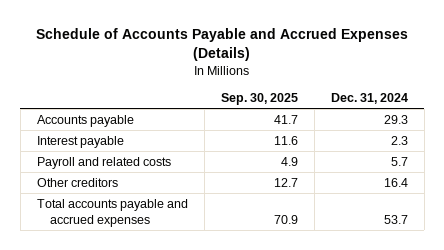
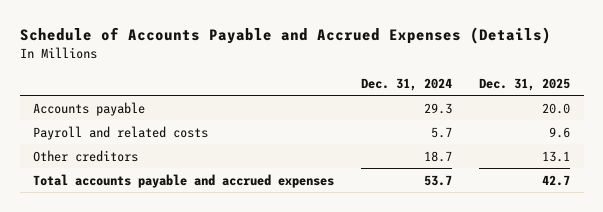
[220,93,298,106] Sep. 30, 2025 -> none
none -> [479,77,571,91] Dec. 31, 2025
[36,135,124,148] Interest payable -> none
[383,177,408,187] 16.4 -> [424,150,453,162] 18.7

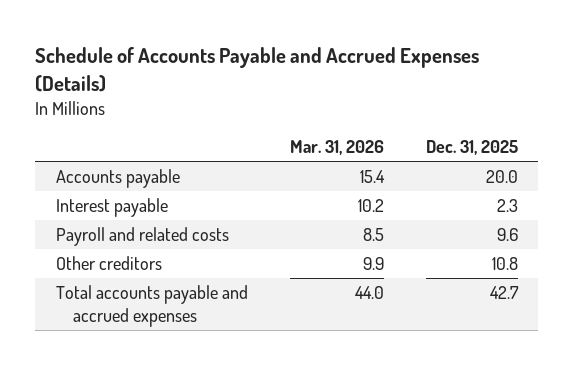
[361,77,453,91] Dec. 31, 2024 -> none
none -> [289,140,384,156] Mar. 31, 2026
none -> [56,197,169,217] Interest payable
[542,150,571,162] 13.1 -> [491,256,518,270] 10.8

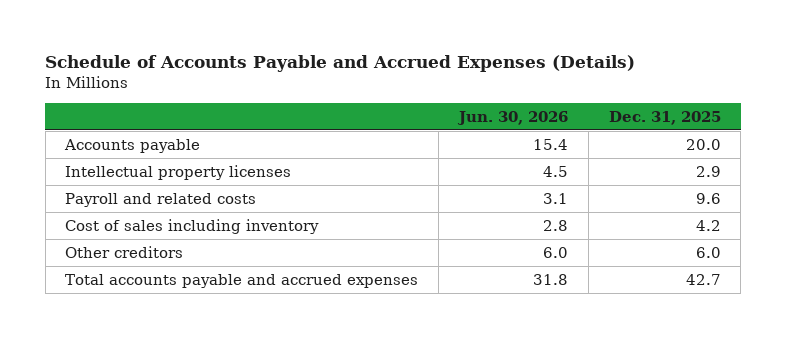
[289,140,384,156] Mar. 31, 2026 -> none
none -> [456,110,568,125] Jun. 30, 2026
[56,197,169,217] Interest payable -> none
none -> [65,164,292,180] Intellectual property licenses
none -> [65,218,320,234] Cost of sales including inventory
[491,256,518,270] 10.8 -> [695,246,721,258] 6.0

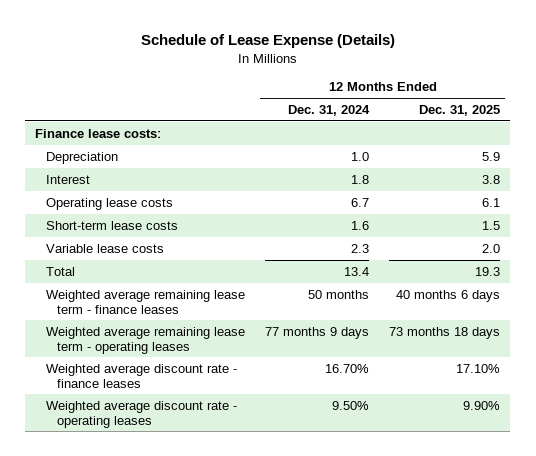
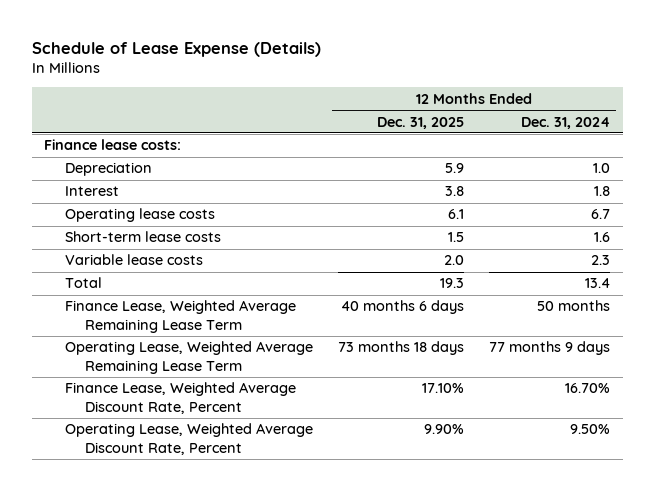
[46,289,246,314] Weighted average remaining lease term - finance leases -> [64,300,296,333] Finance Lease, Weighted Average Remaining Lease Term
[46,326,246,354] Weighted average remaining lease term - operating leases -> [64,341,313,374] Operating Lease, Weighted Average Remaining Lease Term
[46,363,238,388] Weighted average discount rate - finance leases -> [64,382,296,414] Finance Lease, Weighted Average Discount Rate, Percent
[46,400,238,428] Weighted average discount rate - operating leases -> [64,423,313,455] Operating Lease, Weighted Average Discount Rate, Percent

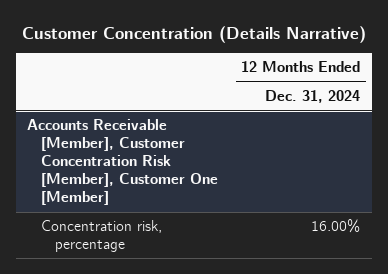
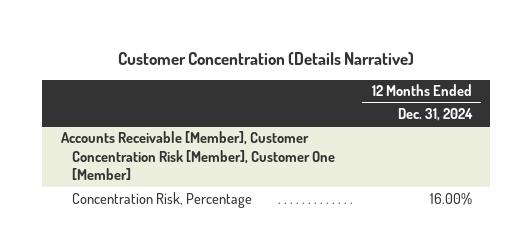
[41,220,163,253] Concentration risk, percentage -> [71,191,252,208] Concentration Risk, Percentage

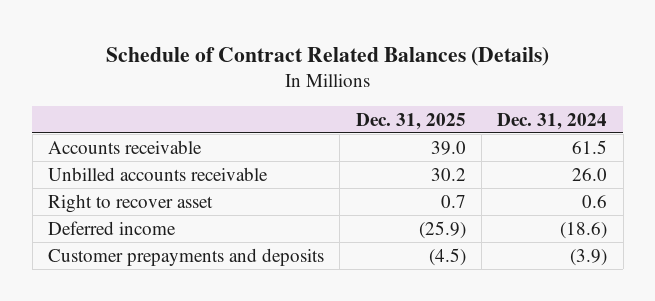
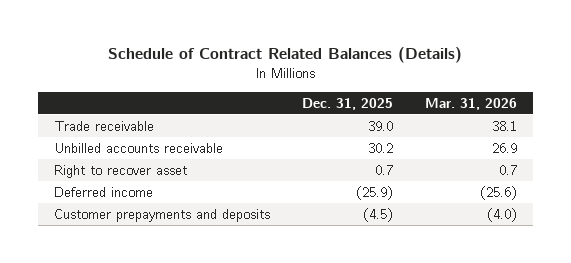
[497,112,608,130] Dec. 31, 2024 -> none
none -> [425,97,518,110] Mar. 31, 2026
[48,139,203,154] Accounts receivable -> [53,120,154,131] Trade receivable

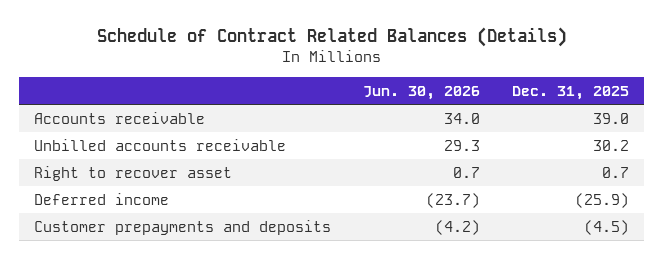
[425,97,518,110] Mar. 31, 2026 -> none
none -> [363,85,481,100] Jun. 30, 2026
[53,120,154,131] Trade receivable -> [34,111,206,124] Accounts receivable

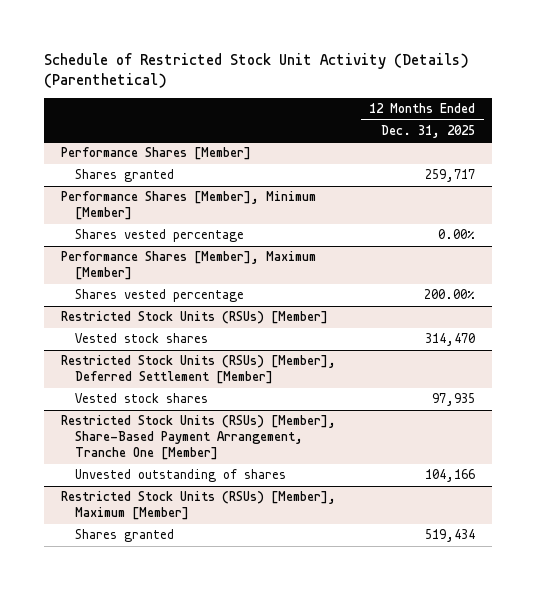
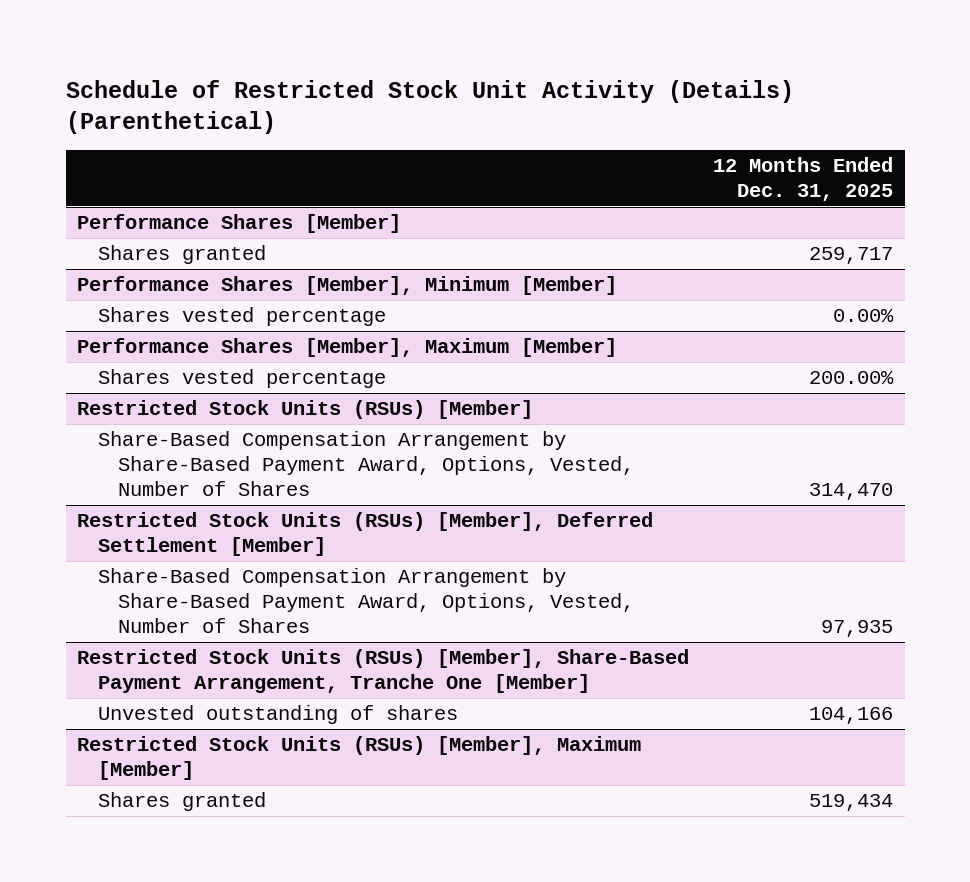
[75,333,209,344] Vested stock shares -> [97,431,634,497] Share-Based Compensation Arrangement by Share-Based Payment Award, Options, Vested, Number of Shares
[75,393,209,404] Vested stock shares -> [97,568,634,634] Share-Based Compensation Arrangement by Share-Based Payment Award, Options, Vested, Number of Shares

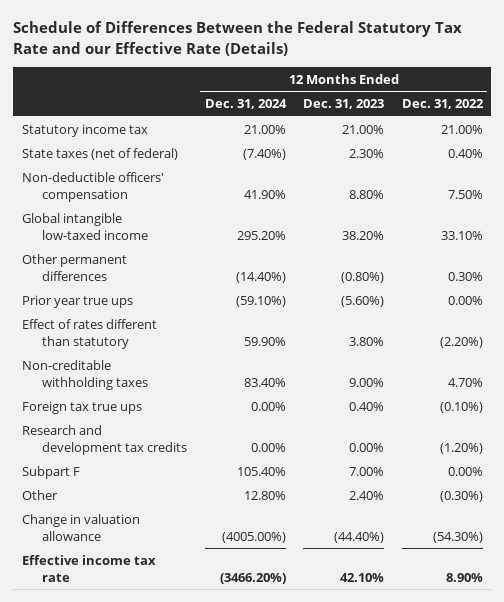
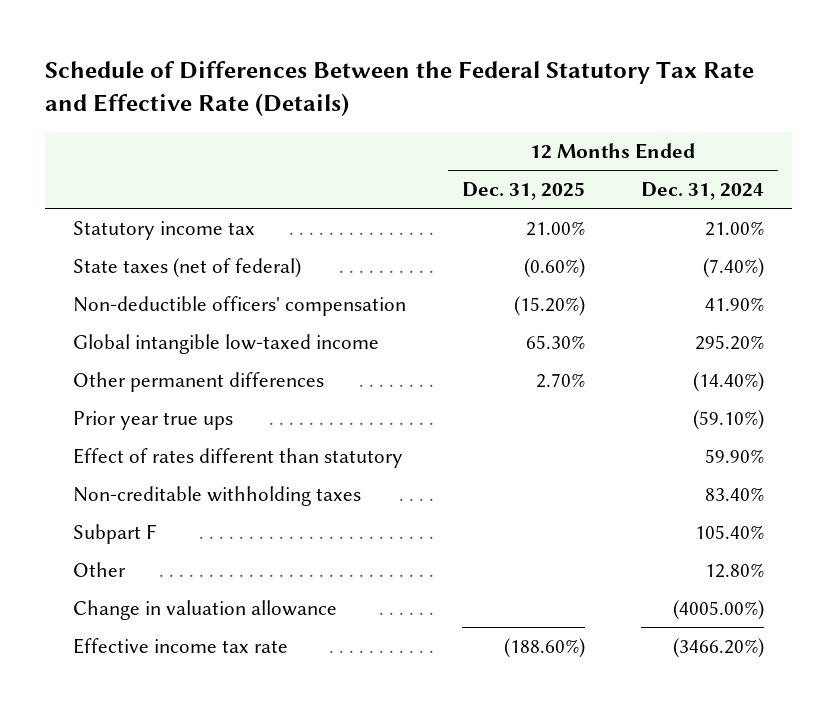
[12,21,462,56] Schedule of Differences Between the Federal Statutory Tax Rate and our Effective Rate (Details) -> [44,60,754,116] Schedule of Differences Between the Federal Statutory Tax Rate and Effective Rate (Details)
[303,99,385,110] Dec. 31, 2023 -> none
[401,99,484,110] Dec. 31, 2022 -> none
none -> [461,182,585,201] Dec. 31, 2025
[21,400,142,414] Foreign tax true ups -> none
[21,424,188,455] Research and development tax credits -> none

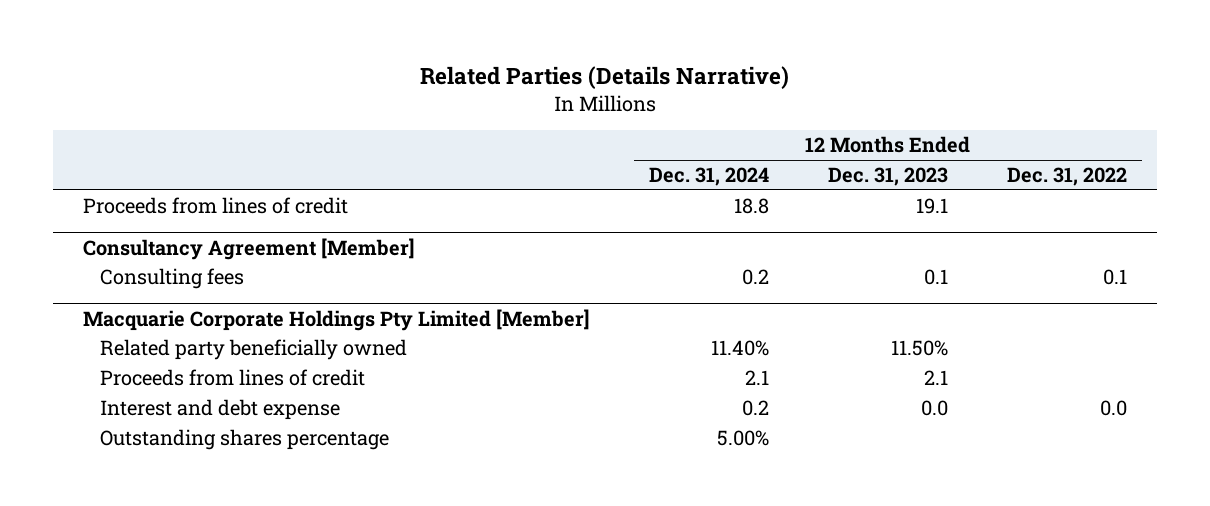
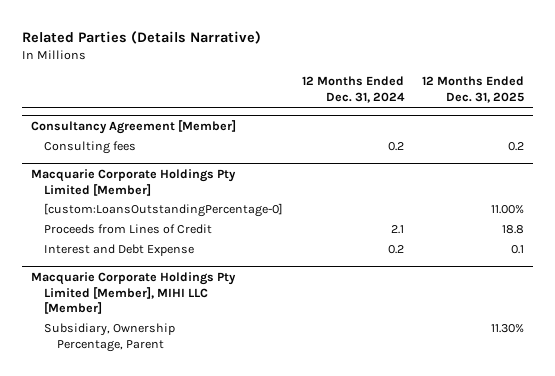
[828,167,949,187] Dec. 31, 2023 -> none
[1007,167,1128,187] Dec. 31, 2022 -> none
none -> [422,76,525,104] 12 Months Ended Dec. 31, 2025
[82,196,348,214] Proceeds from lines of credit -> none
[99,338,407,360] Related party beneficially owned -> none
[99,428,389,450] Outstanding shares percentage -> none
none -> [44,202,284,217] [custom:LoansOutstandingPercentage-0]
[99,368,365,386] Proceeds from lines of credit -> [44,223,213,234] Proceeds from Lines of Credit
[99,398,340,420] Interest and debt expense -> [44,243,195,256] Interest and Debt Expense
none -> [31,271,237,315] Macquarie Corporate Holdings Pty Limited [Member], MIHI LLC [Member]
none -> [44,322,176,352] Subsidiary, Ownership Percentage, Parent

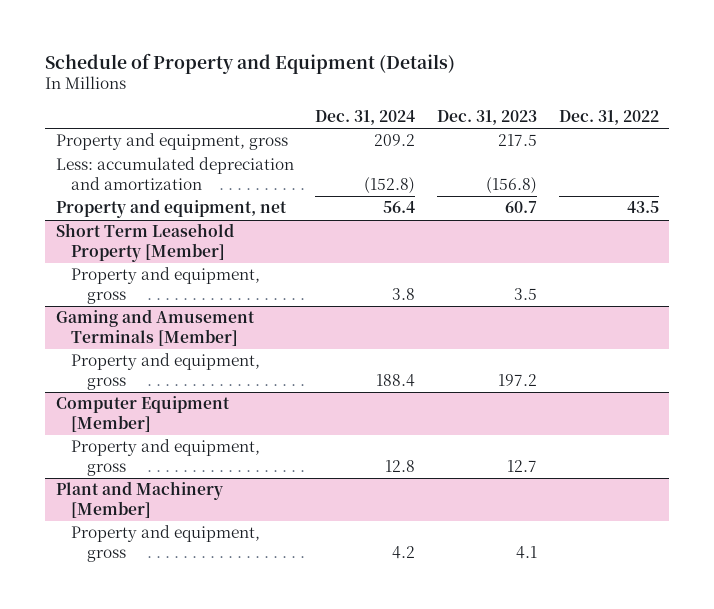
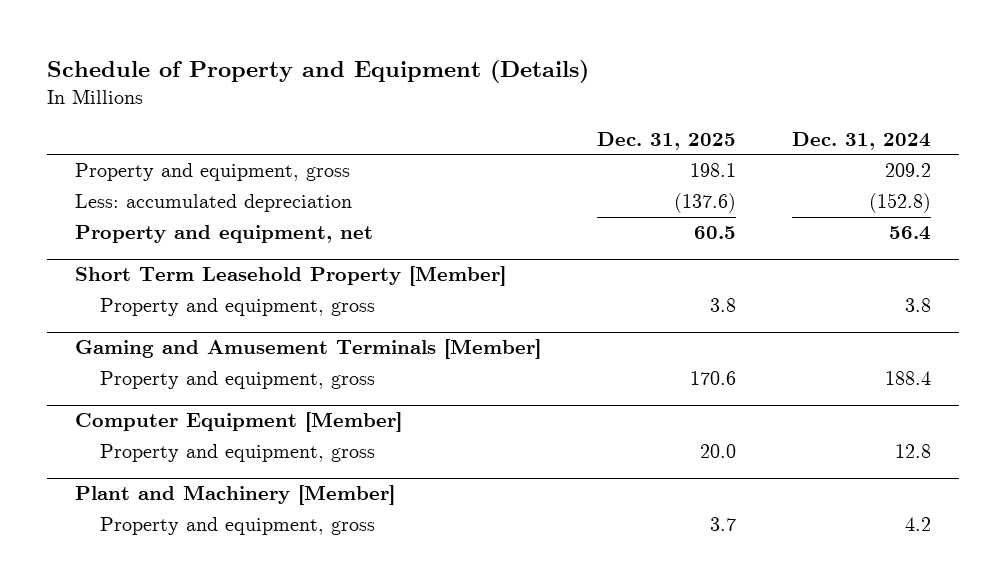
[436,110,537,126] Dec. 31, 2023 -> none
[558,110,659,126] Dec. 31, 2022 -> none
none -> [596,131,736,150] Dec. 31, 2025
[55,157,294,190] Less: accumulated depreciation and amortization -> [74,194,352,213] Less: accumulated depreciation

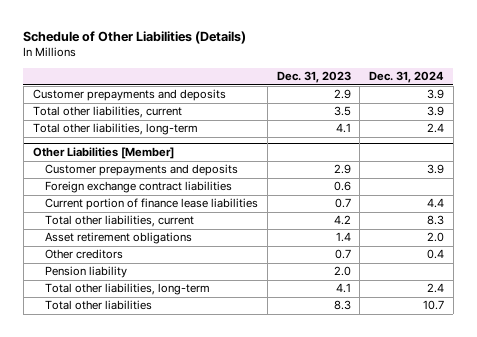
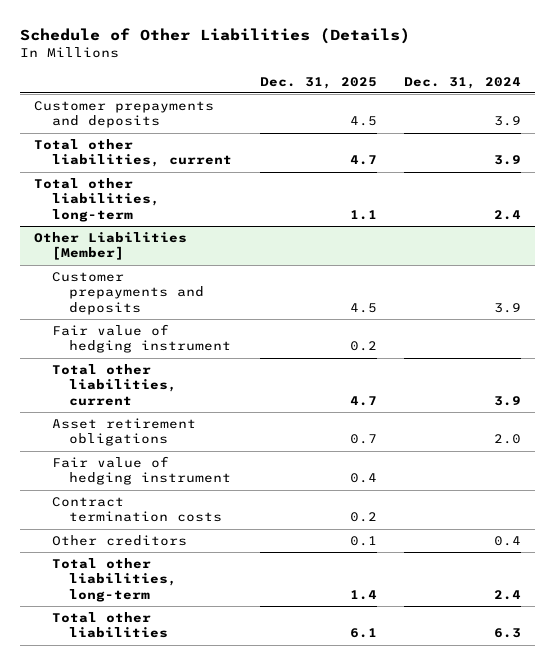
[276,71,351,84] Dec. 31, 2023 -> none
none -> [259,76,377,89] Dec. 31, 2025
[45,181,233,194] Foreign exchange contract liabilities -> none
[45,198,259,211] Current portion of finance lease liabilities -> none
none -> [51,324,232,354] Fair value of hedging instrument
[426,215,444,226] 8.3 -> [494,395,522,406] 3.9
none -> [51,456,232,486] Fair value of hedging instrument
none -> [51,497,223,523] Contract termination costs
[45,266,128,279] Pension liability -> none
[422,300,444,311] 10.7 -> [494,628,522,639] 6.3

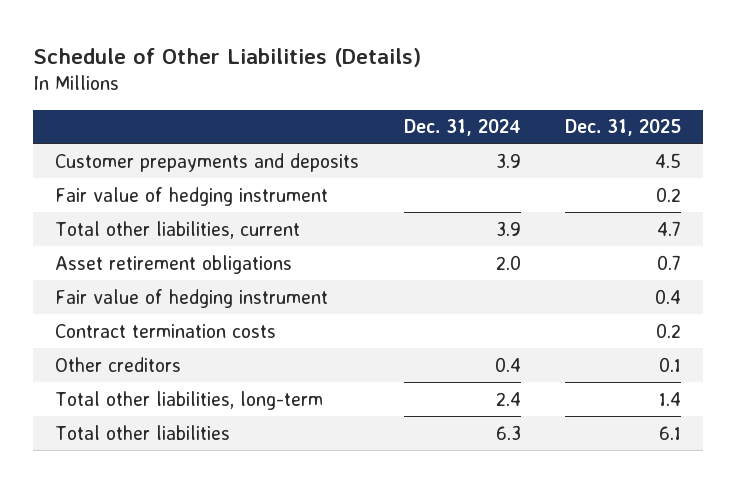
[34,139,232,168] Total other liabilities, current -> none
[34,178,160,222] Total other liabilities, long-term -> none
[34,232,188,261] Other Liabilities [Member] -> none
[51,272,205,315] Customer prepayments and deposits -> none

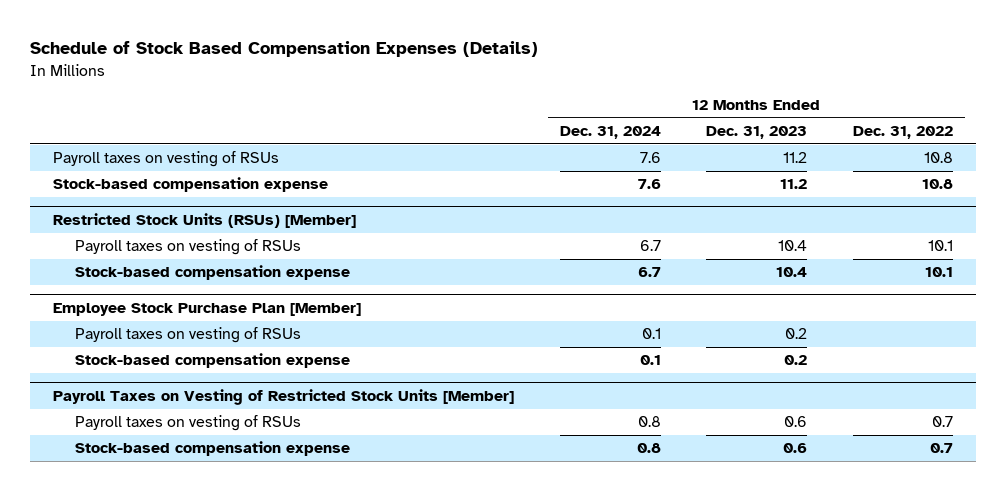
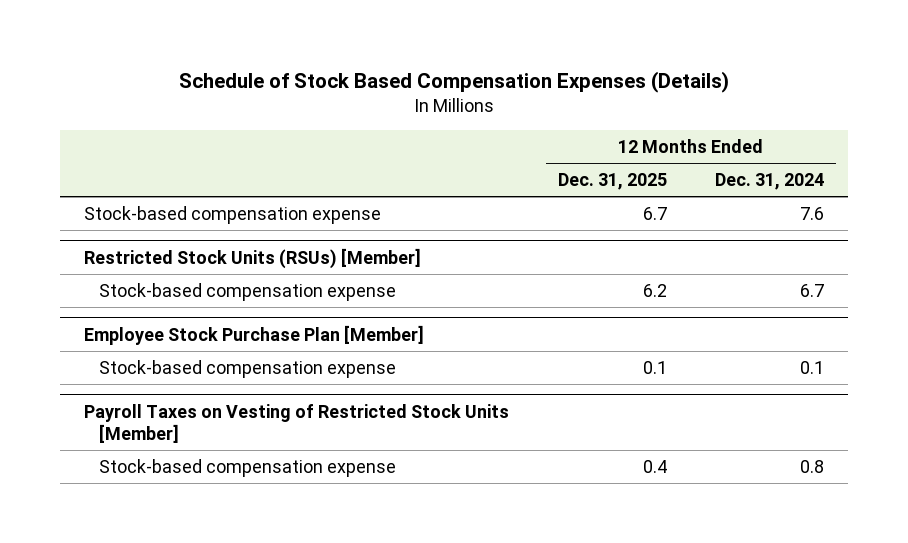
[706,126,808,140] Dec. 31, 2023 -> none
[853,126,954,140] Dec. 31, 2022 -> none
none -> [557,173,667,191] Dec. 31, 2025
[52,151,279,168] Payroll taxes on vesting of RSUs -> none
[74,239,301,256] Payroll taxes on vesting of RSUs -> none
[74,327,301,344] Payroll taxes on vesting of RSUs -> none
[74,415,301,432] Payroll taxes on vesting of RSUs -> none

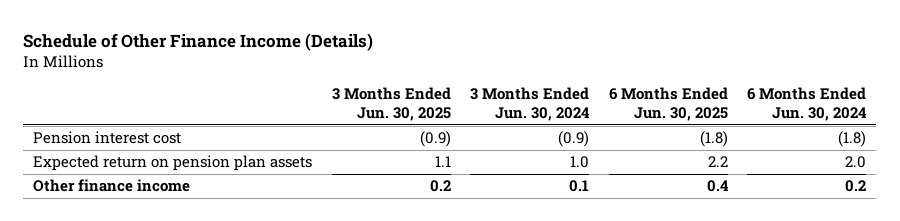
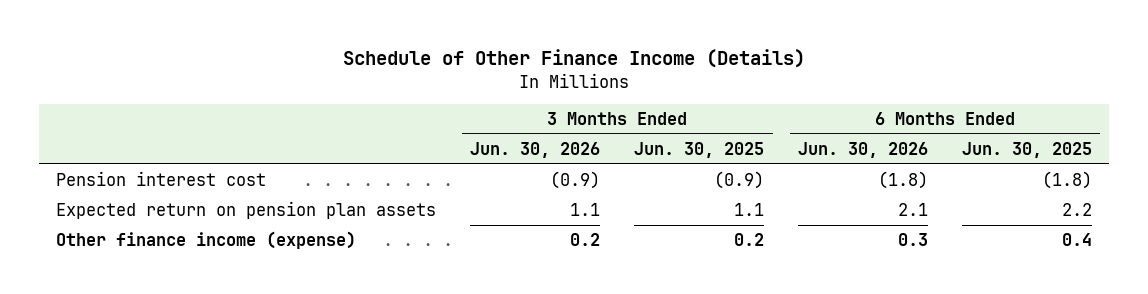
[470,87,591,122] 3 Months Ended Jun. 30, 2024 -> none
[747,87,868,122] 6 Months Ended Jun. 30, 2024 -> none
none -> [470,141,601,158] Jun. 30, 2026
none -> [798,141,929,158] Jun. 30, 2026
[33,179,191,193] Other finance income -> [56,230,357,249] Other finance income (expense)

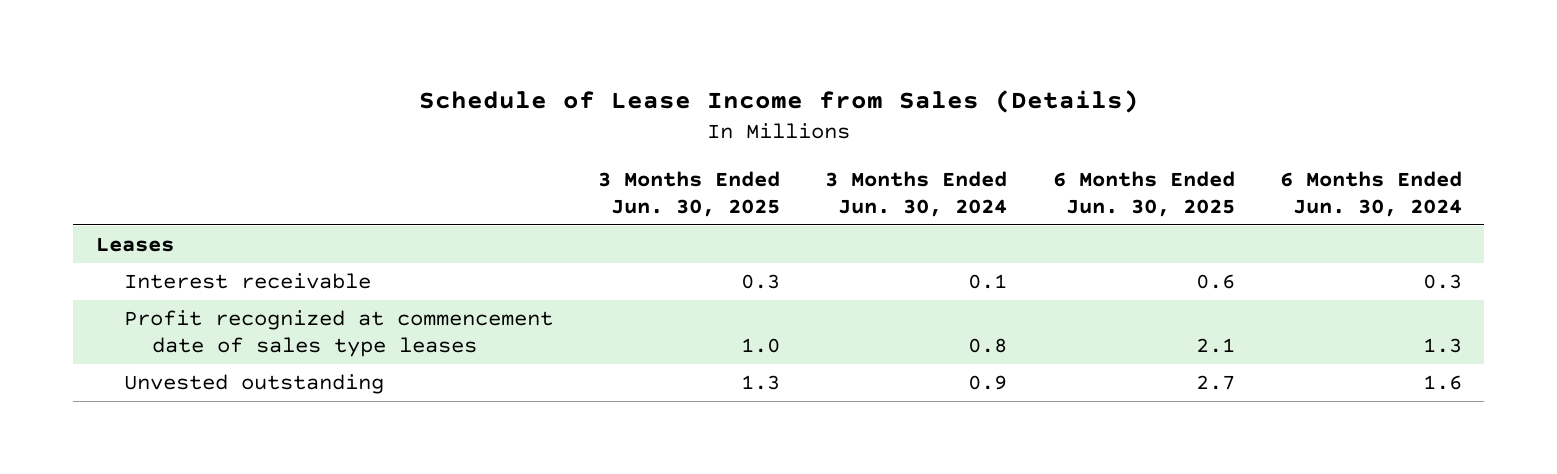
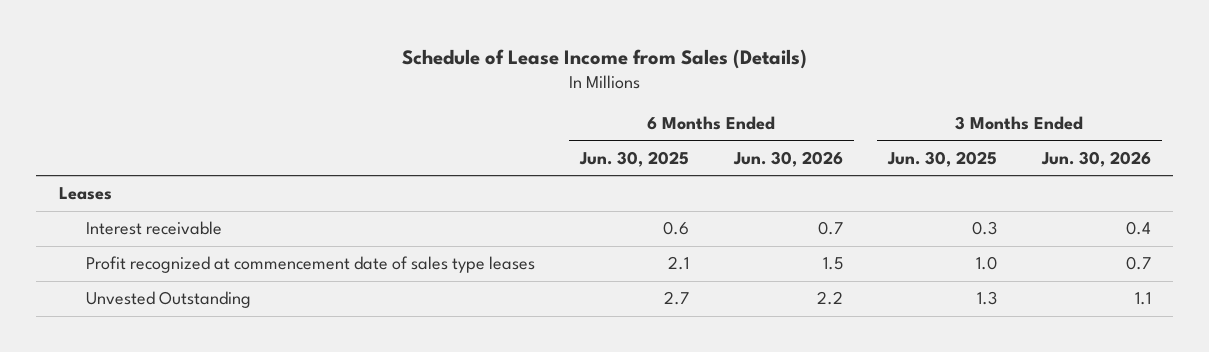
[825,170,1008,217] 3 Months Ended Jun. 30, 2024 -> none
[1279,170,1462,217] 6 Months Ended Jun. 30, 2024 -> none
none -> [732,150,843,167] Jun. 30, 2026
none -> [1040,150,1151,167] Jun. 30, 2026
[123,374,384,395] Unvested outstanding -> [85,291,251,309] Unvested Outstanding

